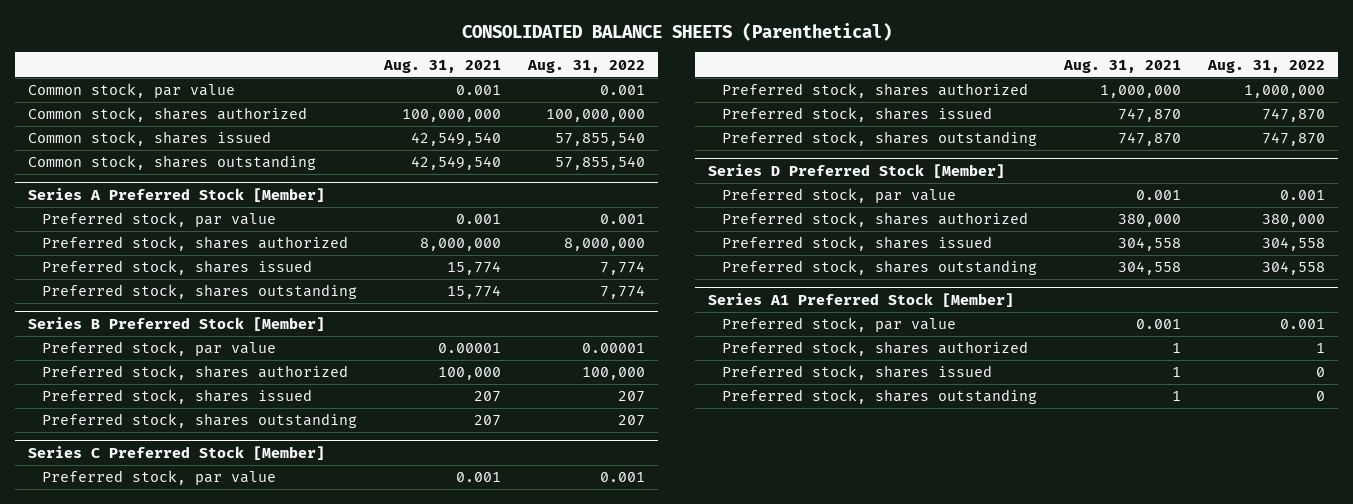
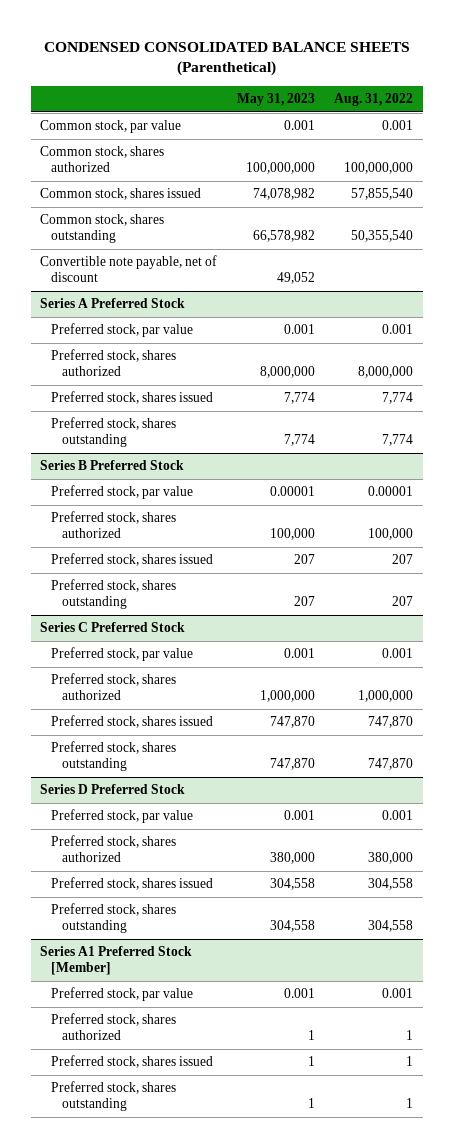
[461,22,892,41] CONSOLIDATED BALANCE SHEETS (Parenthetical) -> [43,41,410,77] CONDENSED CONSOLIDATED BALANCE SHEETS (Parenthetical)
[383,59,502,73] Aug. 31, 2021 -> none
none -> [236,92,315,106] May 31, 2023
[554,156,645,171] 57,855,540 -> [351,230,414,243] 50,355,540
none -> [40,255,218,283] Convertible note payable, net of discount
[28,187,326,202] Series A Preferred Stock [Member] -> [40,298,186,309] Series A Preferred Stock
[28,316,326,331] Series B Preferred Stock [Member] -> [40,460,185,471] Series B Preferred Stock
[28,445,326,460] Series C Preferred Stock [Member] -> [40,622,186,633] Series C Preferred Stock
[708,163,1006,178] Series D Preferred Stock [Member] -> [40,784,186,795] Series D Preferred Stock
[1315,367,1325,378] 0 -> [406,1056,414,1067] 1
[1315,391,1325,402] 0 -> [406,1098,414,1109] 1

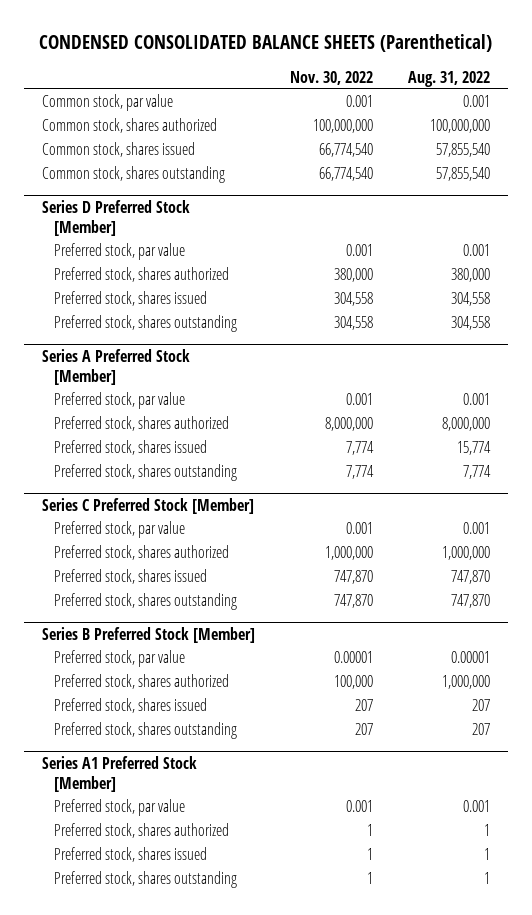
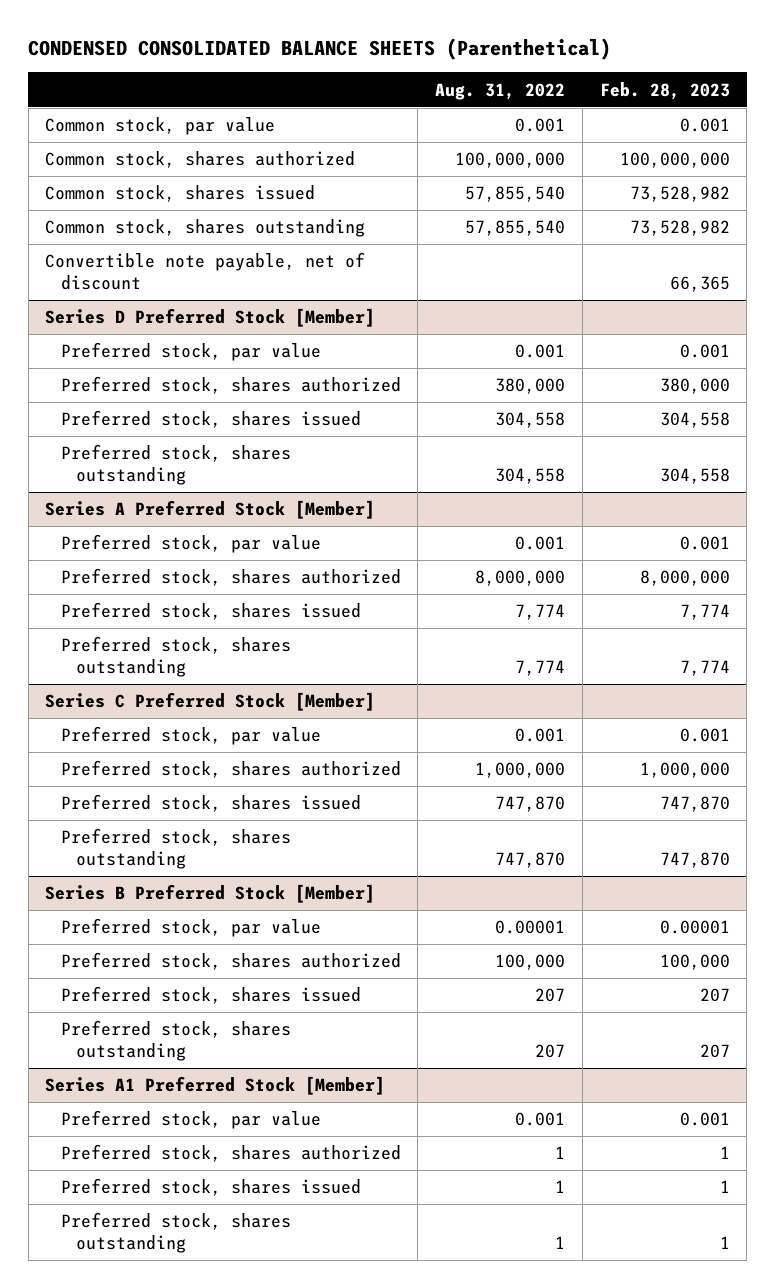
[290,70,374,85] Nov. 30, 2022 -> none
none -> [599,81,730,100] Feb. 28, 2023
none -> [45,252,366,291] Convertible note payable, net of discount
[457,441,492,456] 15,774 -> [515,604,566,621] 7,774
[442,675,491,690] 1,000,000 -> [495,954,566,971] 100,000

